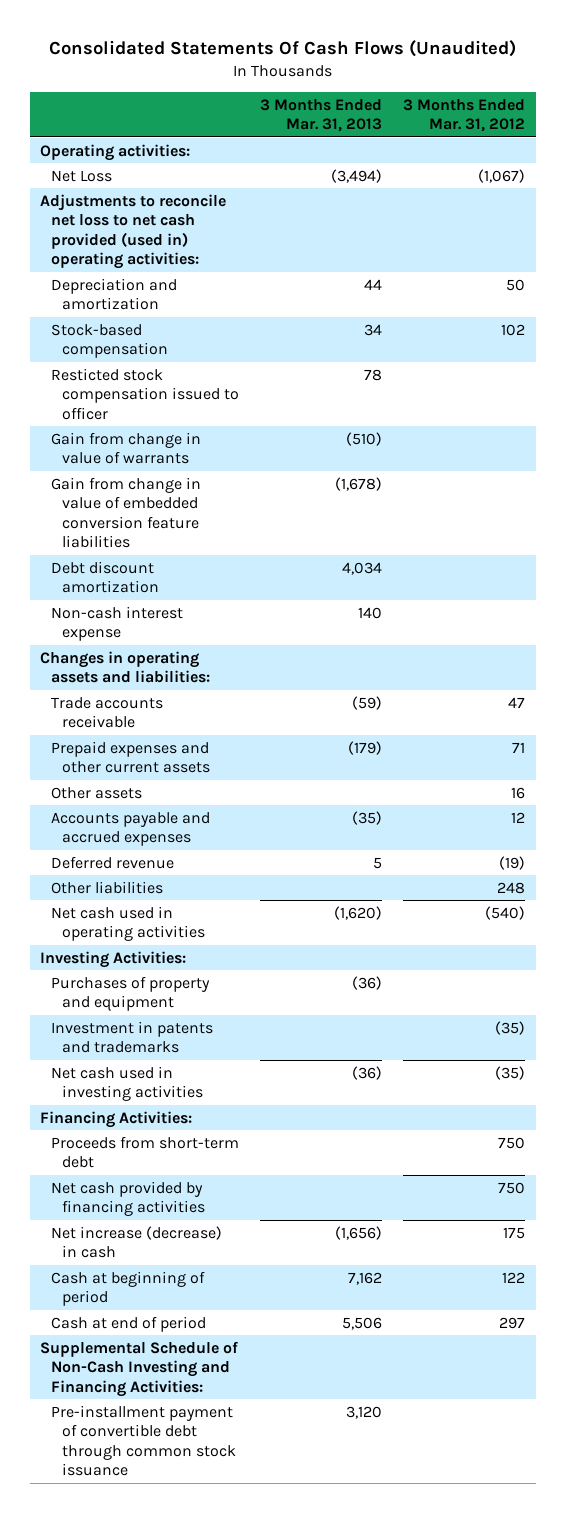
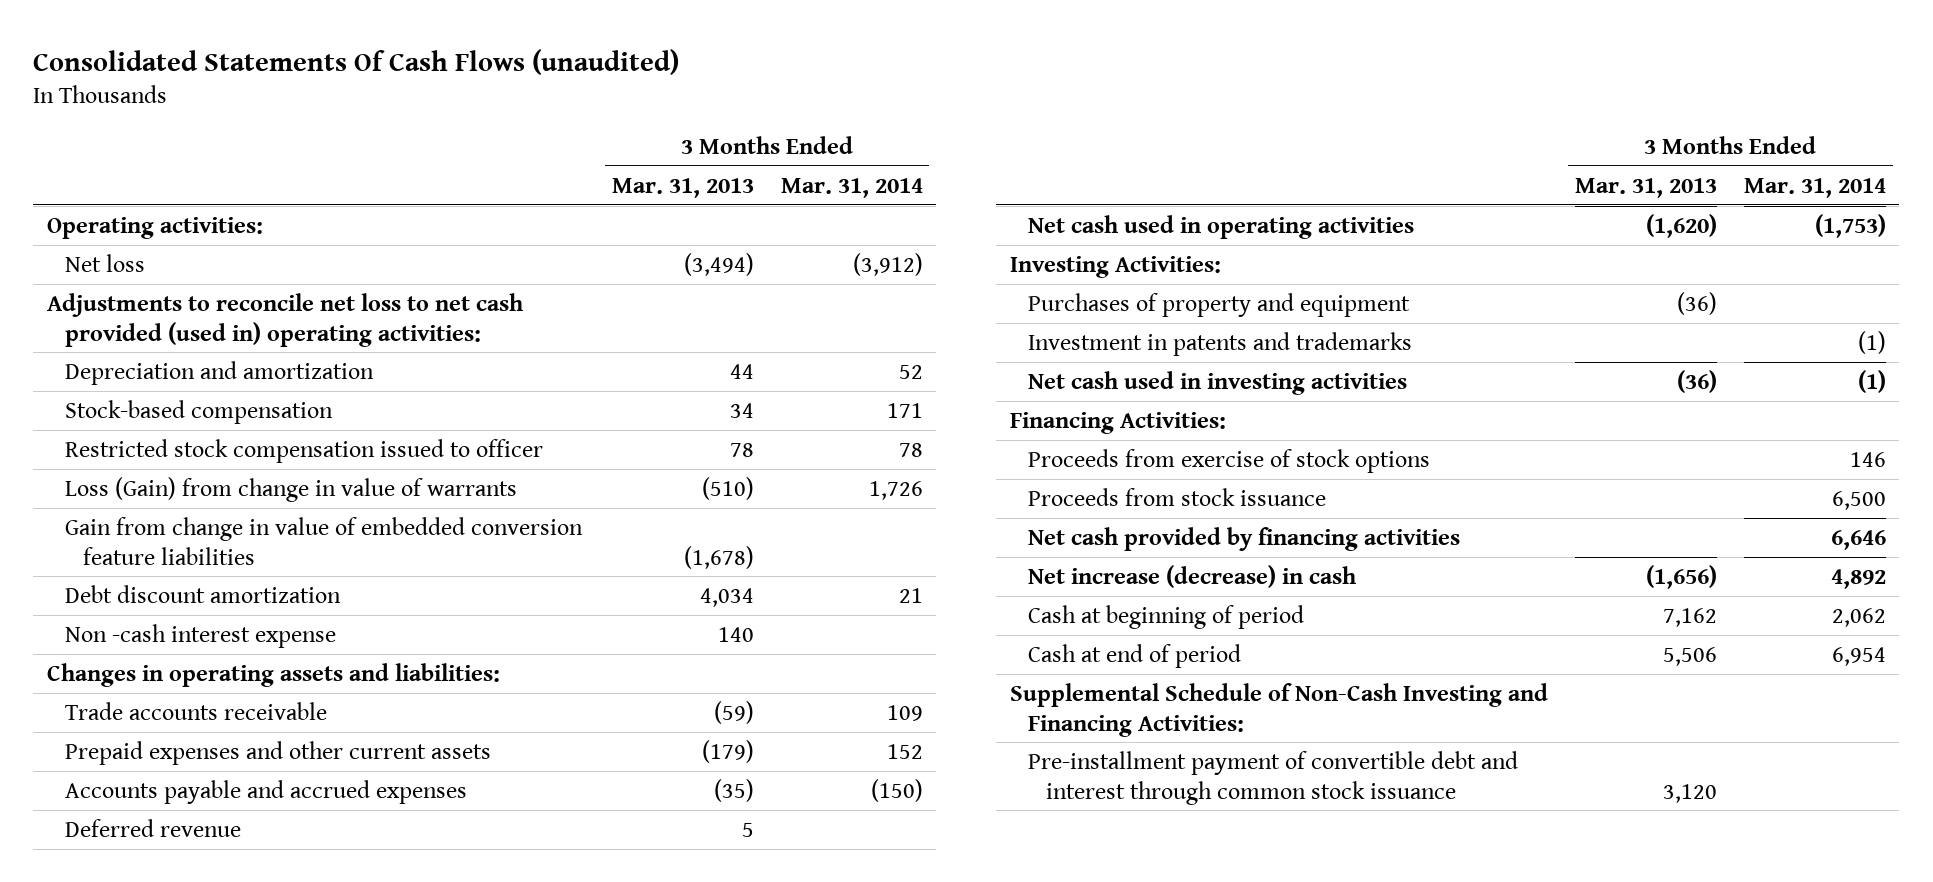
[48,40,516,58] Consolidated Statements Of Cash Flows (Unaudited) -> [33,48,680,75] Consolidated Statements Of Cash Flows (unaudited)
[403,98,526,133] 3 Months Ended Mar. 31, 2012 -> none
none -> [780,177,923,198] Mar. 31, 2014
[51,169,113,182] Net Loss -> [64,253,145,272] Net loss
[51,367,240,420] Resticted stock compensation issued to officer -> [64,438,543,463] Restricted stock compensation issued to officer
[51,431,202,465] Gain from change in value of warrants -> [64,476,517,502] Loss (Gain) from change in value of warrants
[51,605,184,642] Non-cash interest expense -> [64,623,336,648] Non -cash interest expense
[51,786,143,799] Other assets -> none
[51,880,164,894] Other liabilities -> none
[51,1135,240,1169] Proceeds from short-term debt -> none
none -> [1028,448,1431,473] Proceeds from exercise of stock options
none -> [1028,487,1327,506] Proceeds from stock issuance
[51,1404,237,1477] Pre-installment payment of convertible debt through common stock issuance -> [1028,750,1519,805] Pre-installment payment of convertible debt and interest through common stock issuance

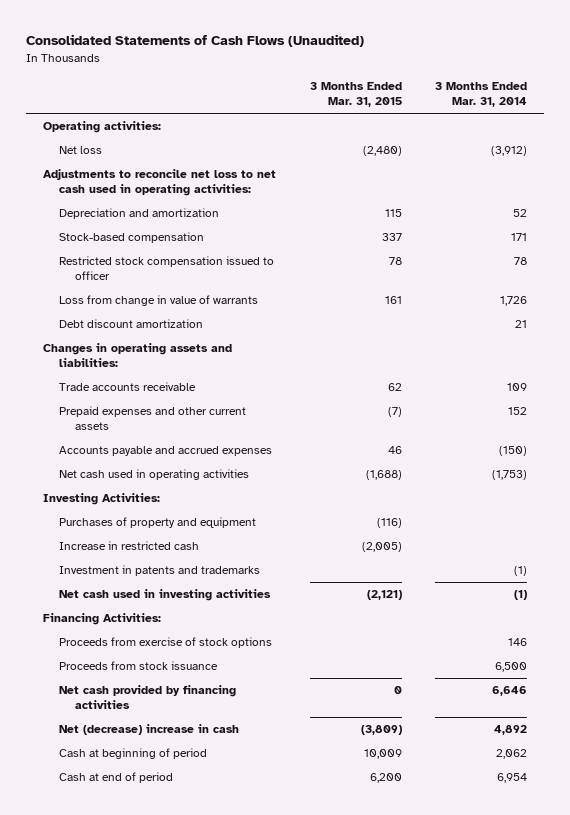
[33,48,680,75] Consolidated Statements Of Cash Flows (unaudited) -> [26,34,365,48] Consolidated Statements of Cash Flows (Unaudited)
[611,177,754,198] Mar. 31, 2013 -> none
none -> [309,82,402,108] 3 Months Ended Mar. 31, 2015
[46,292,523,347] Adjustments to reconcile net loss to net cash provided (used in) operating activities: -> [43,169,277,197] Adjustments to reconcile net loss to net cash used in operating activities:
[64,516,583,565] Gain from change in value of embedded conversion feature liabilities -> none
[64,476,517,502] Loss (Gain) from change in value of warrants -> [59,295,259,307] Loss from change in value of warrants
[64,623,336,648] Non -cash interest expense -> none
[64,818,241,837] Deferred revenue -> none
none -> [59,541,200,551] Increase in restricted cash
[1028,564,1357,588] Net increase (decrease) in cash -> [59,724,240,736] Net (decrease) increase in cash
[1009,682,1548,737] Supplemental Schedule of Non-Cash Investing and Financing Activities: -> none
[1028,750,1519,805] Pre-installment payment of convertible debt and interest through common stock issuance -> none

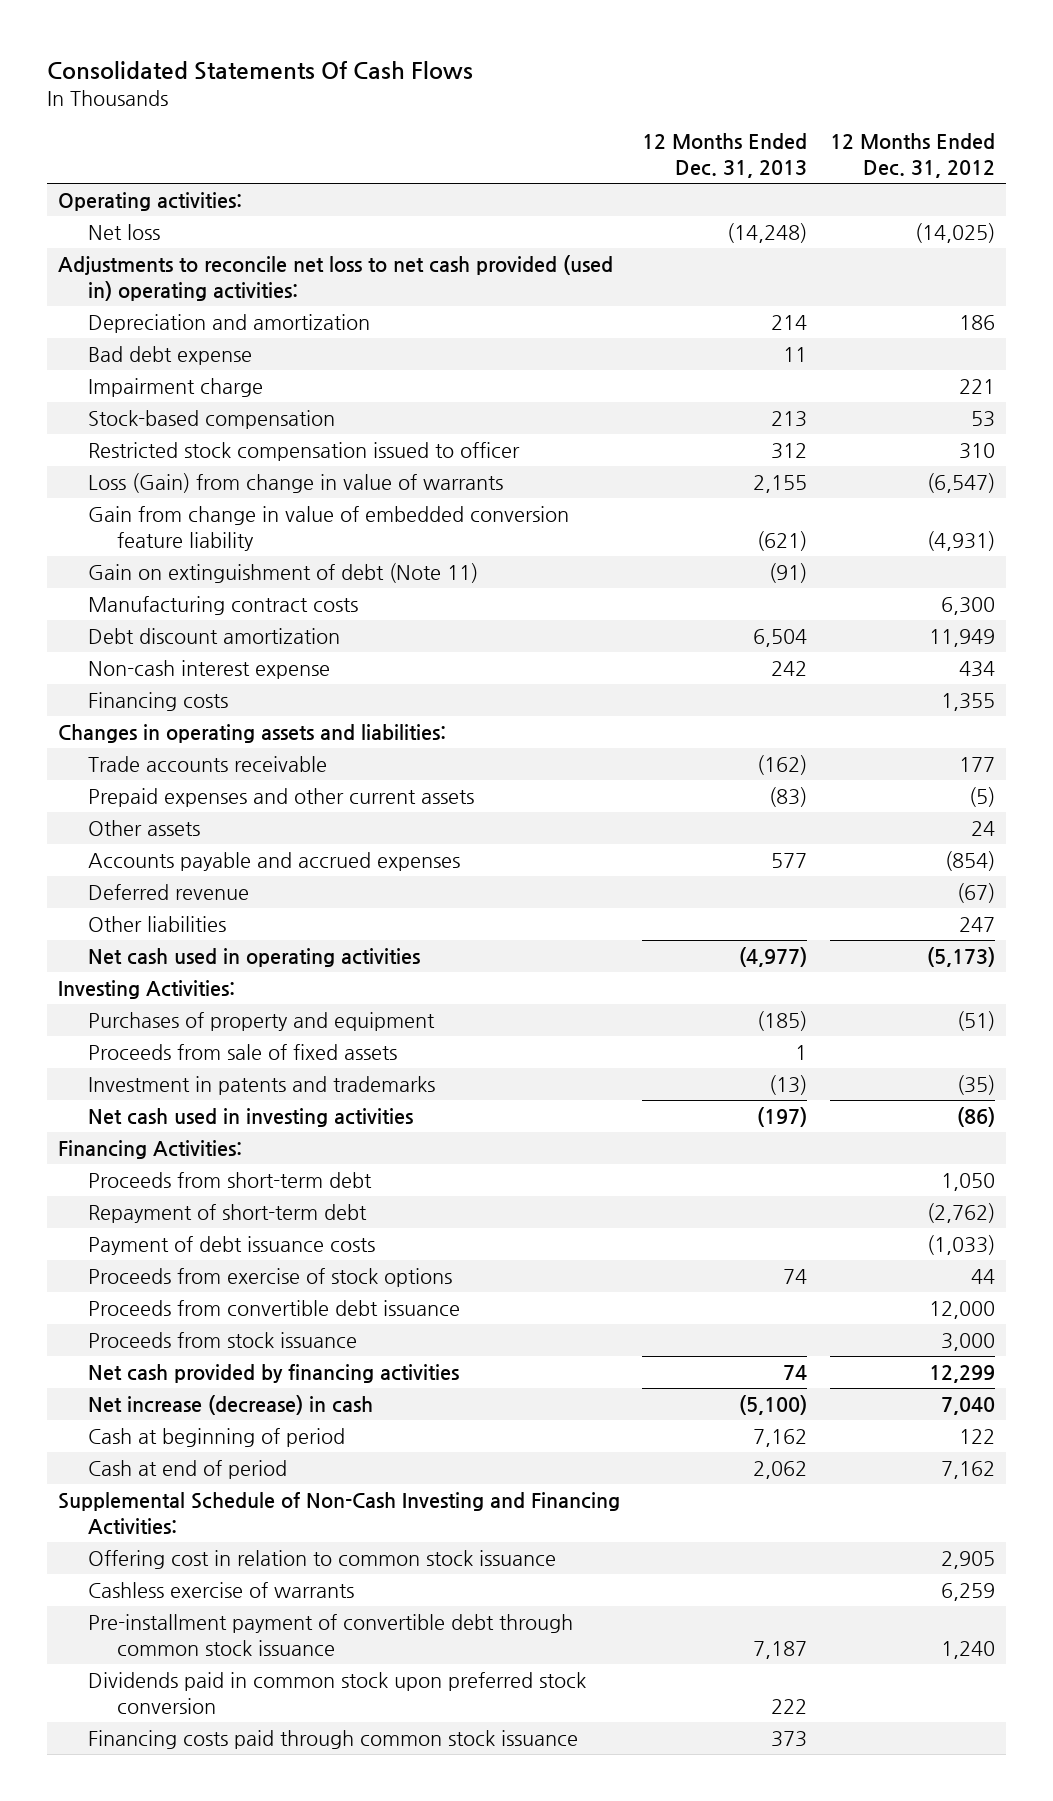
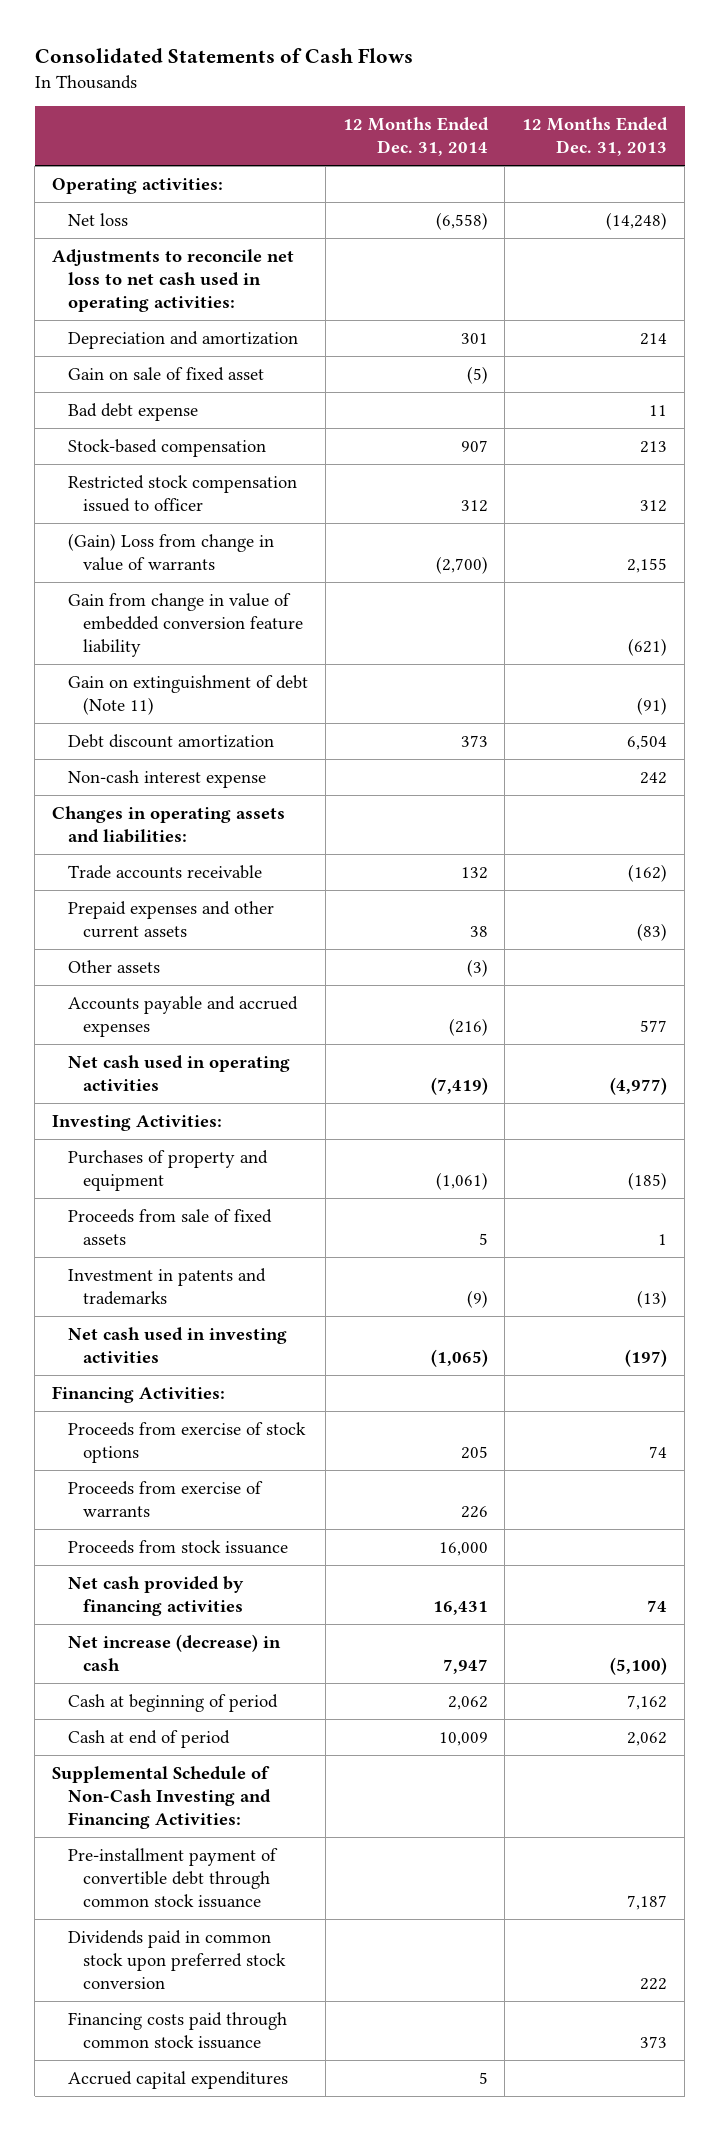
[47,61,474,81] Consolidated Statements Of Cash Flows -> [34,48,413,64] Consolidated Statements of Cash Flows
[829,133,995,179] 12 Months Ended Dec. 31, 2012 -> none
none -> [342,117,489,157] 12 Months Ended Dec. 31, 2014
[58,254,614,301] Adjustments to reconcile net loss to net cash provided (used in) operating activities: -> [51,248,294,313] Adjustments to reconcile net loss to net cash used in operating activities:
none -> [67,366,264,381] Gain on sale of fixed asset
[87,377,263,397] Impairment charge -> none
[87,472,503,493] Loss (Gain) from change in value of warrants -> [67,532,274,572] (Gain) Loss from change in value of warrants
[87,595,358,615] Manufacturing contract costs -> none
[87,691,228,711] Financing costs -> none
[87,883,249,900] Deferred revenue -> none
[87,915,226,932] Other liabilities -> none
[87,1171,372,1188] Proceeds from short-term debt -> none
[87,1203,367,1223] Repayment of short-term debt -> none
[87,1235,375,1255] Payment of debt issuance costs -> none
[87,1299,460,1316] Proceeds from convertible debt issuance -> none
none -> [67,1480,263,1518] Proceeds from exercise of warrants
[87,1549,556,1569] Offering cost in relation to common stock issuance -> none
[87,1581,354,1598] Cashless exercise of warrants -> none
none -> [67,2070,288,2089] Accrued capital expenditures

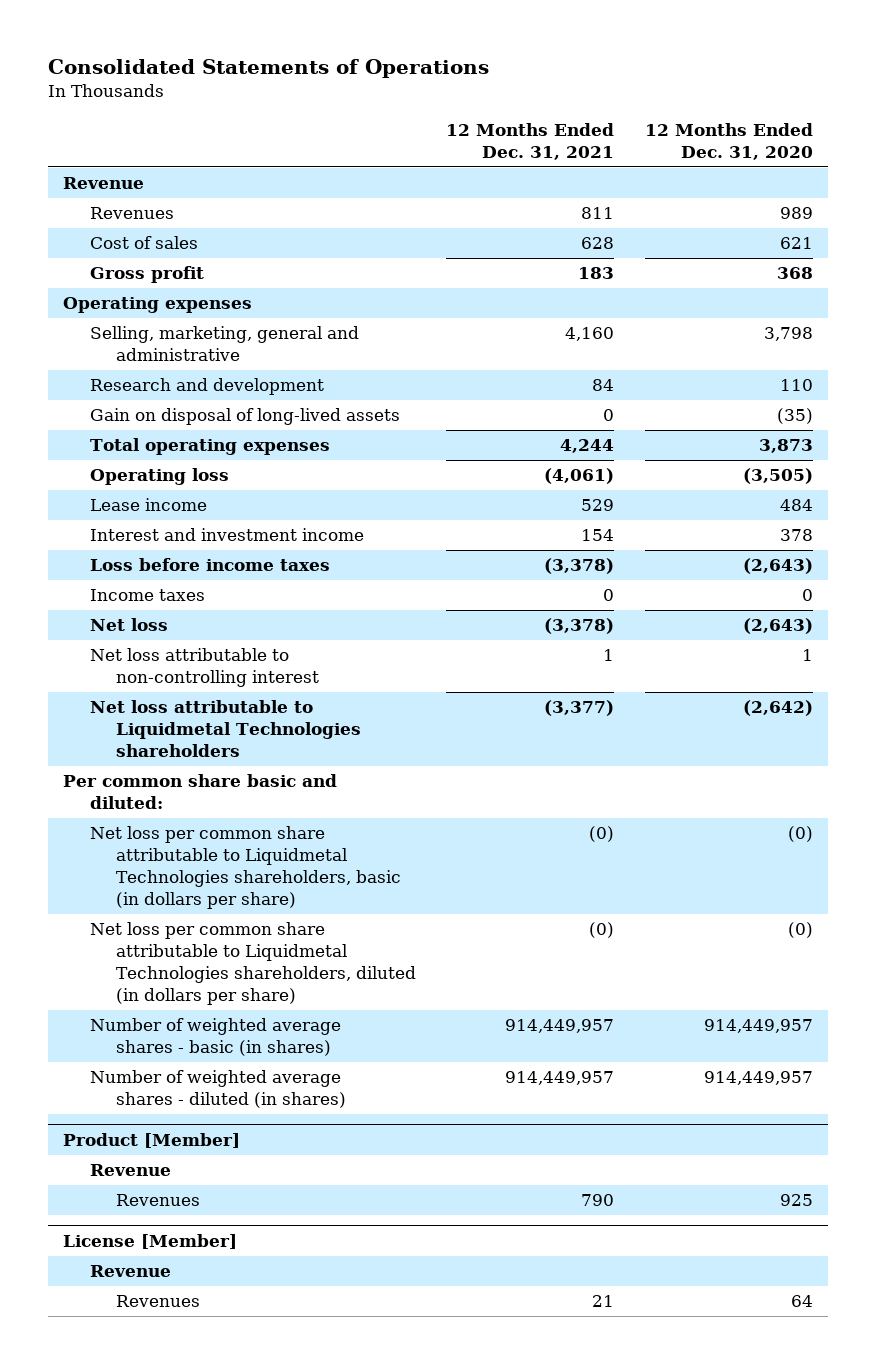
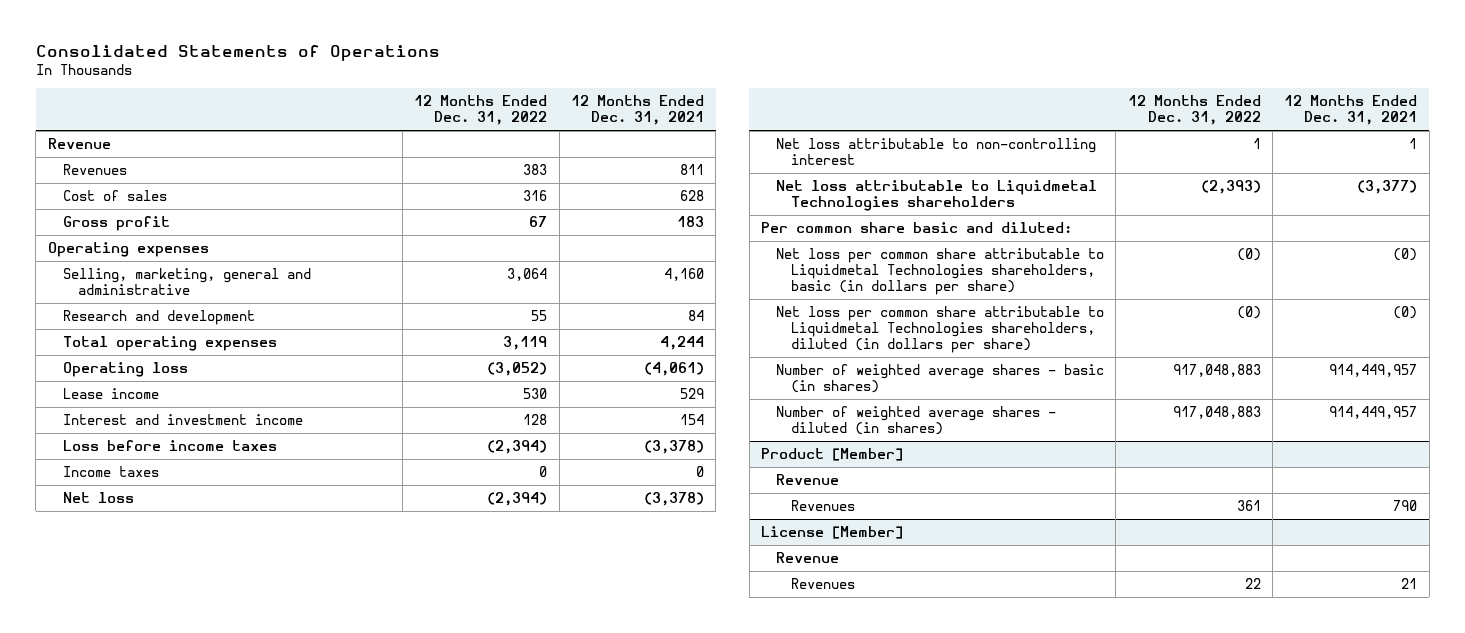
[644,122,813,160] 12 Months Ended Dec. 31, 2020 -> none
none -> [414,95,548,126] 12 Months Ended Dec. 31, 2022
[89,408,400,426] Gain on disposal of long-lived assets -> none

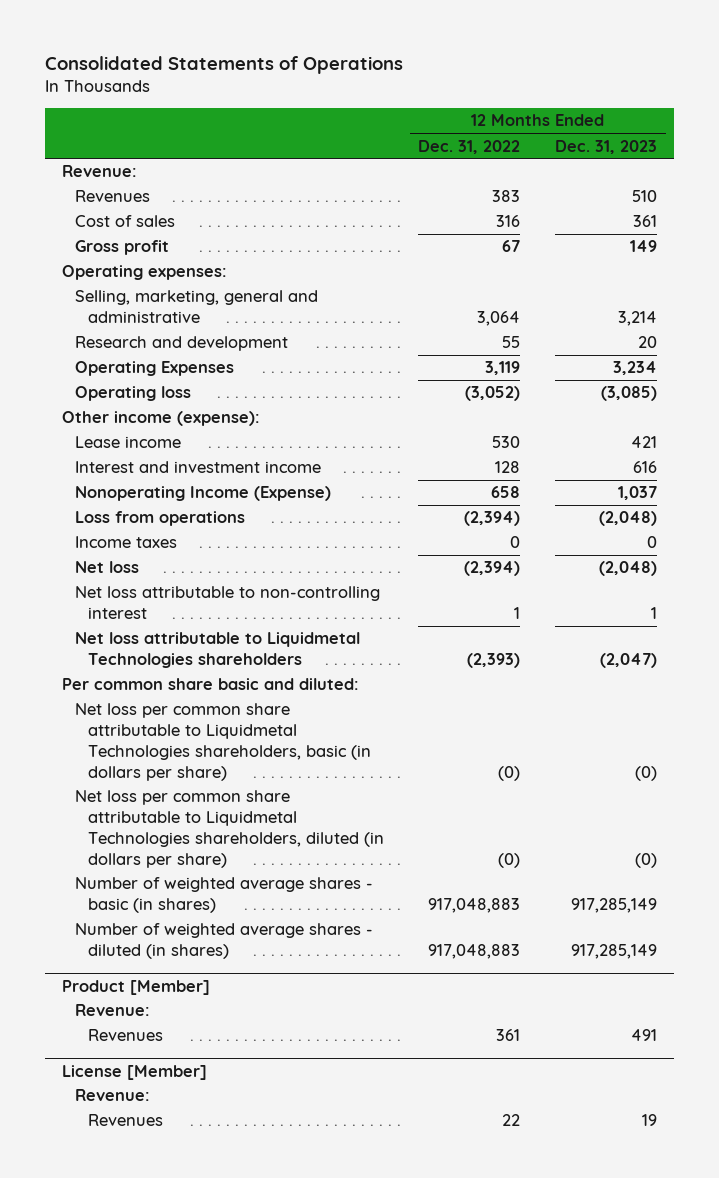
[570,95,704,126] 12 Months Ended Dec. 31, 2021 -> none
none -> [554,139,657,154] Dec. 31, 2023
[47,138,111,150] Revenue -> [61,165,137,178] Revenue:
[47,242,209,258] Operating expenses -> [61,265,227,281] Operating expenses:
[62,336,277,352] Total operating expenses -> [74,361,234,377] Operating Expenses
none -> [61,411,260,427] Other income (expense):
none -> [74,486,331,502] Nonoperating Income (Expense)
[62,440,277,452] Loss before income taxes -> [74,511,245,527] Loss from operations
[776,474,840,486] Revenue -> [74,1004,150,1017] Revenue:
[776,552,840,564] Revenue -> [74,1089,150,1102] Revenue:

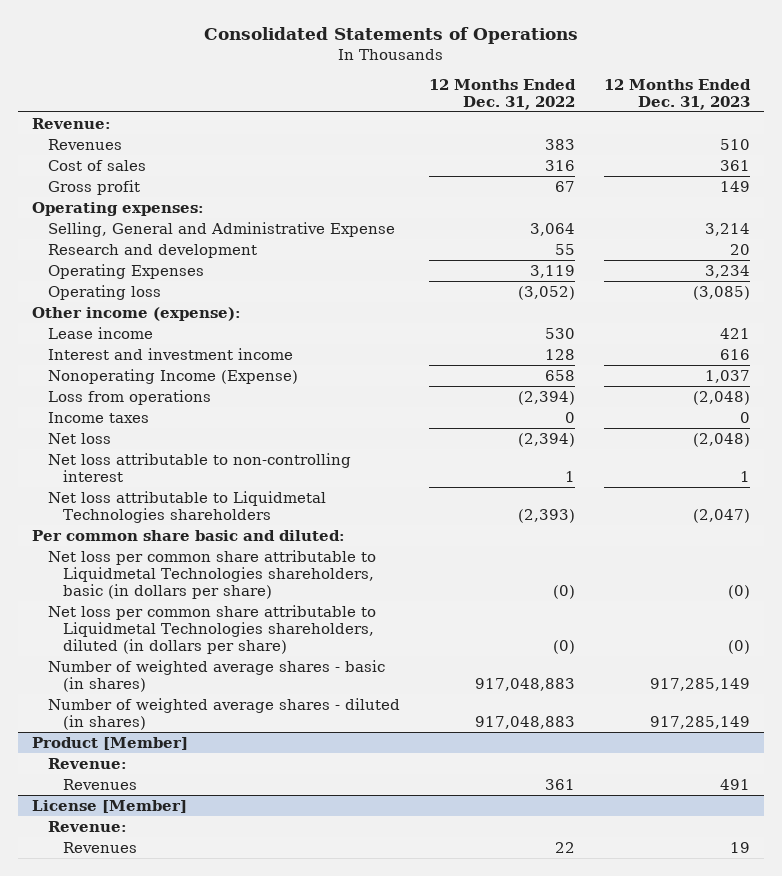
[74,290,318,324] Selling, marketing, general and administrative -> [47,221,395,237] Selling, General and Administrative Expense

